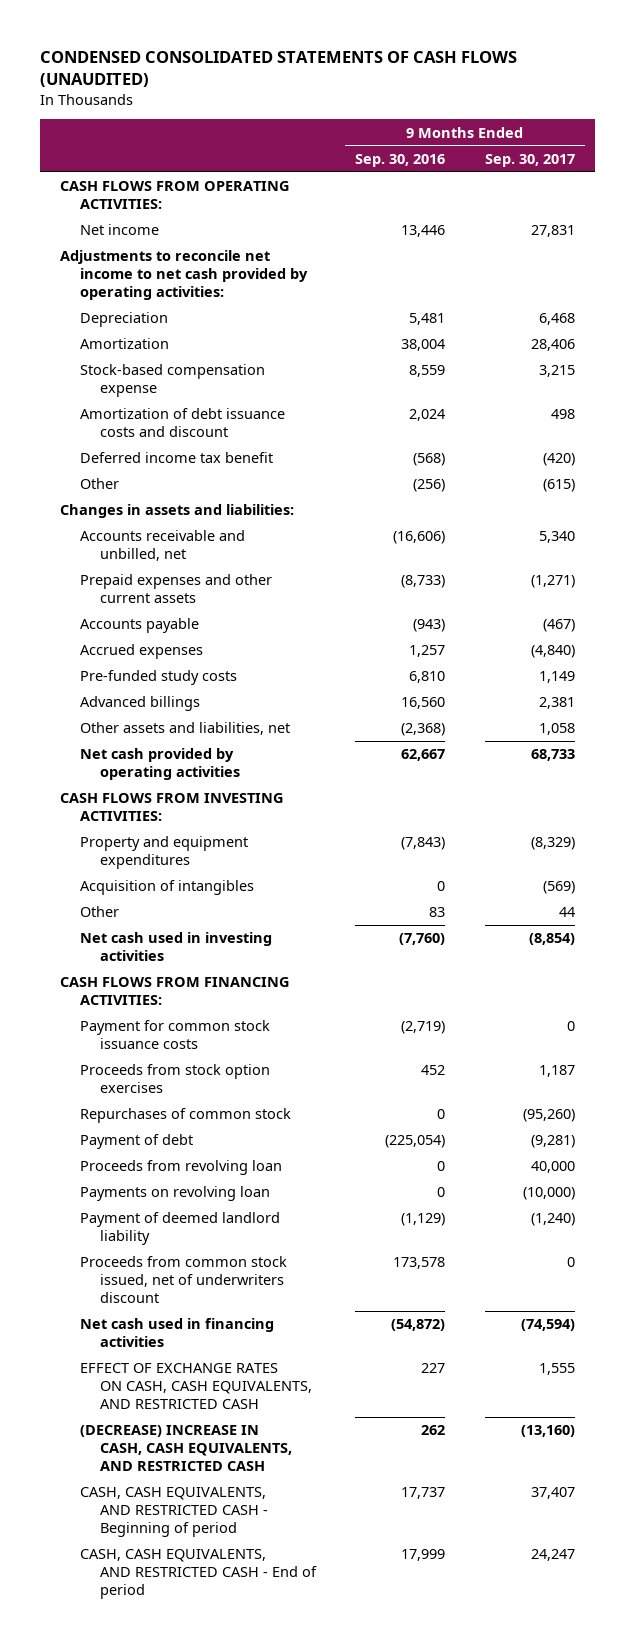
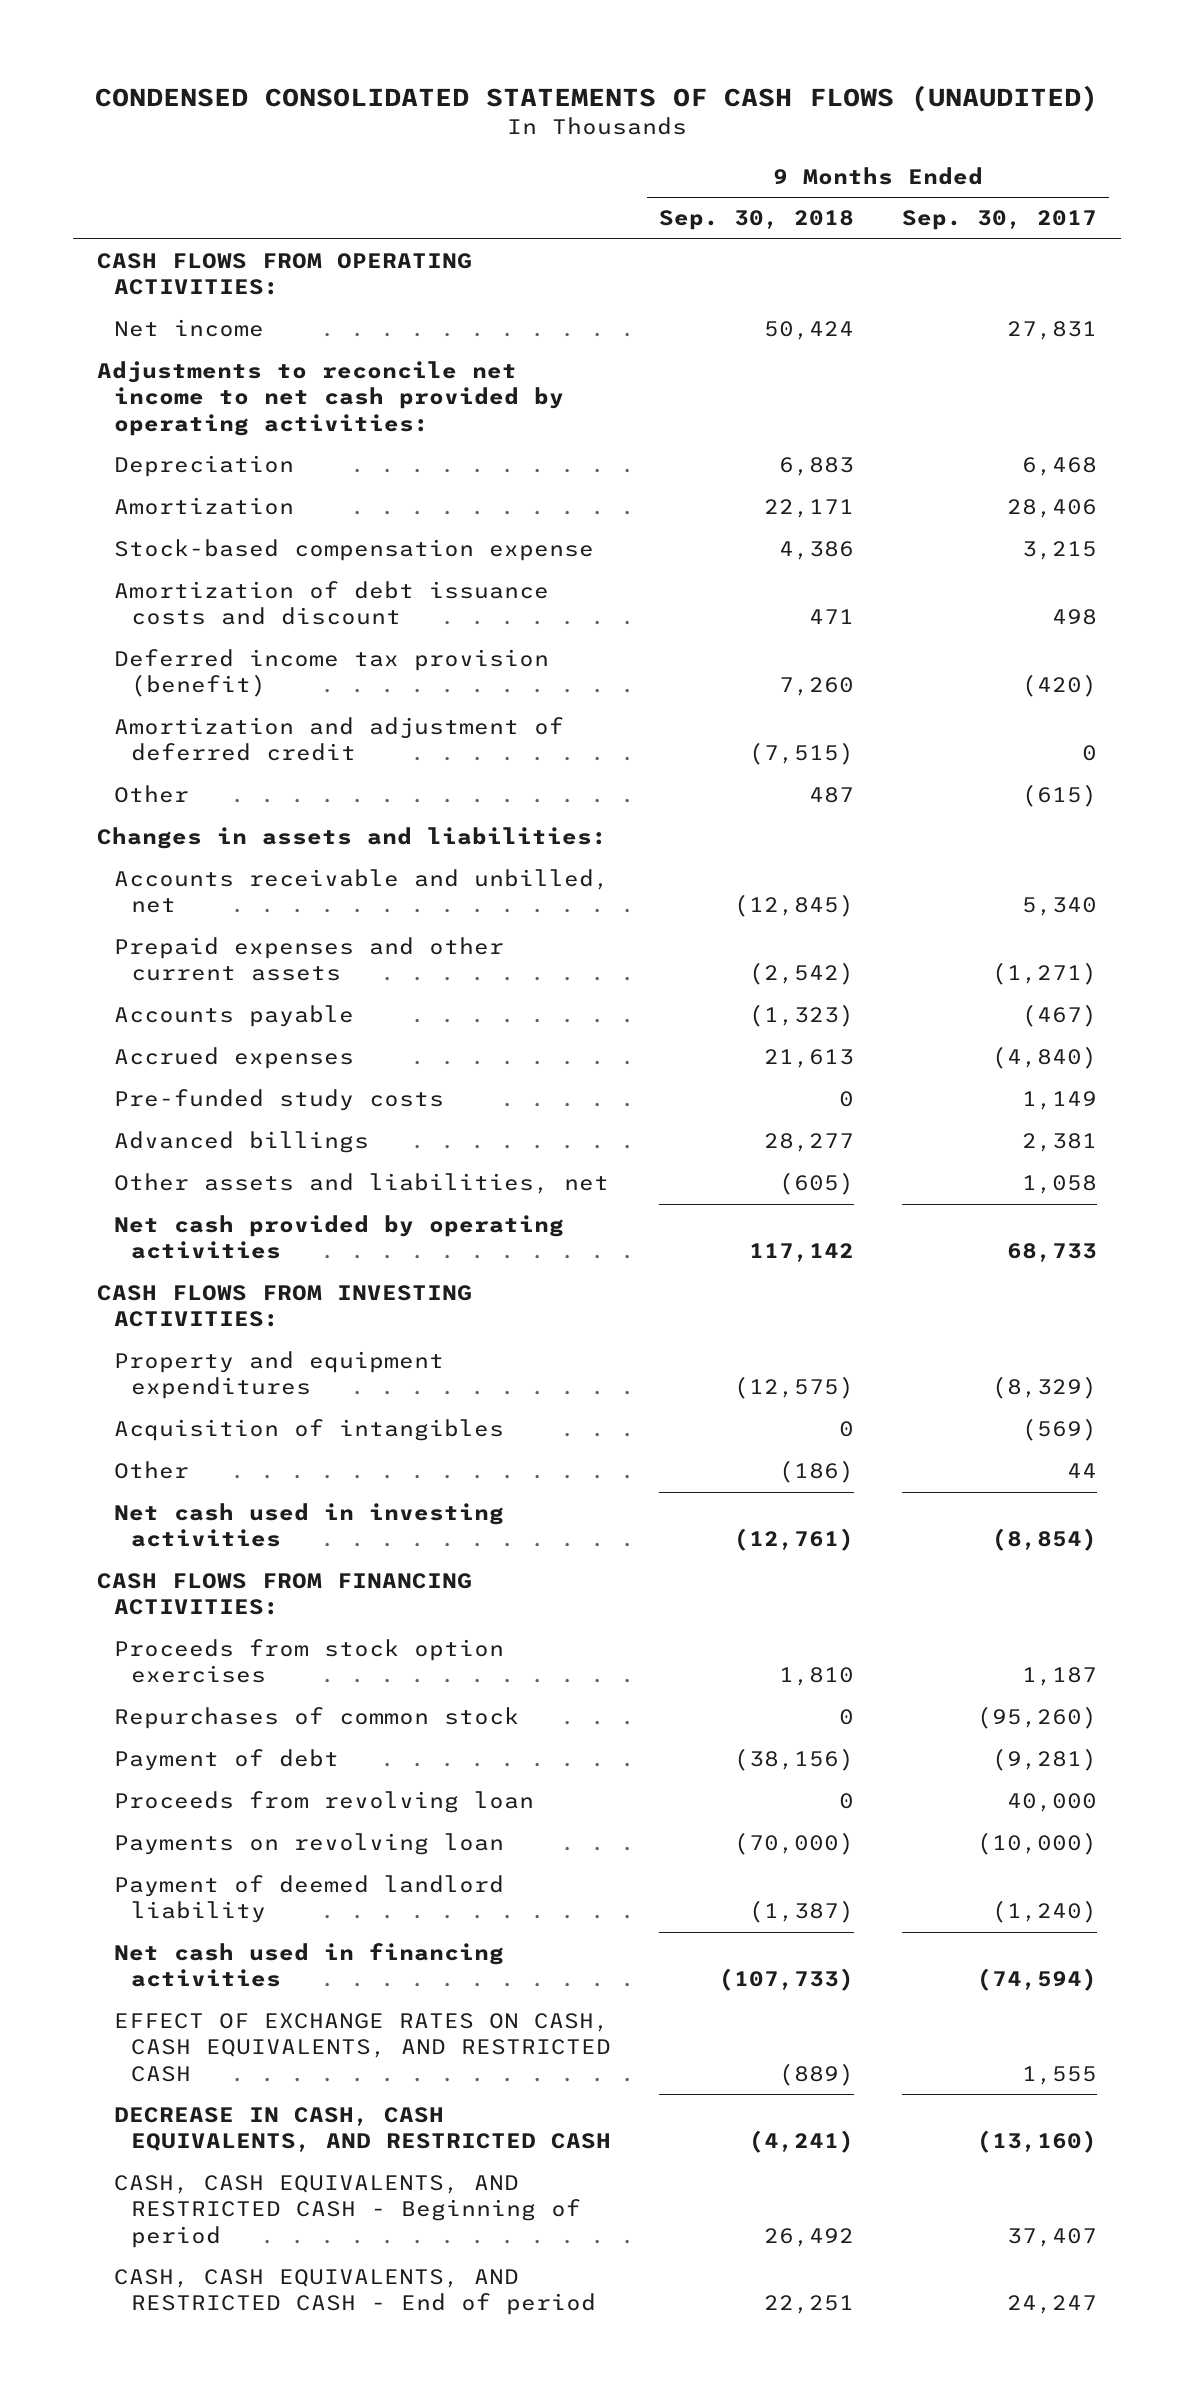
[355,153,446,167] Sep. 30, 2016 -> none
none -> [659,210,855,231] Sep. 30, 2018
[79,452,273,464] Deferred income tax benefit -> [114,649,550,698] Deferred income tax provision (benefit)
none -> [114,717,565,762] Amortization and adjustment of deferred credit
[79,1020,270,1050] Payment for common stock issuance costs -> none
[79,1256,287,1304] Proceeds from common stock issued, net of underwriters discount -> none
[79,1425,292,1472] (DECREASE) INCREASE IN CASH, CASH EQUIVALENTS, AND RESTRICTED CASH -> [114,2107,612,2153] DECREASE IN CASH, CASH EQUIVALENTS, AND RESTRICTED CASH

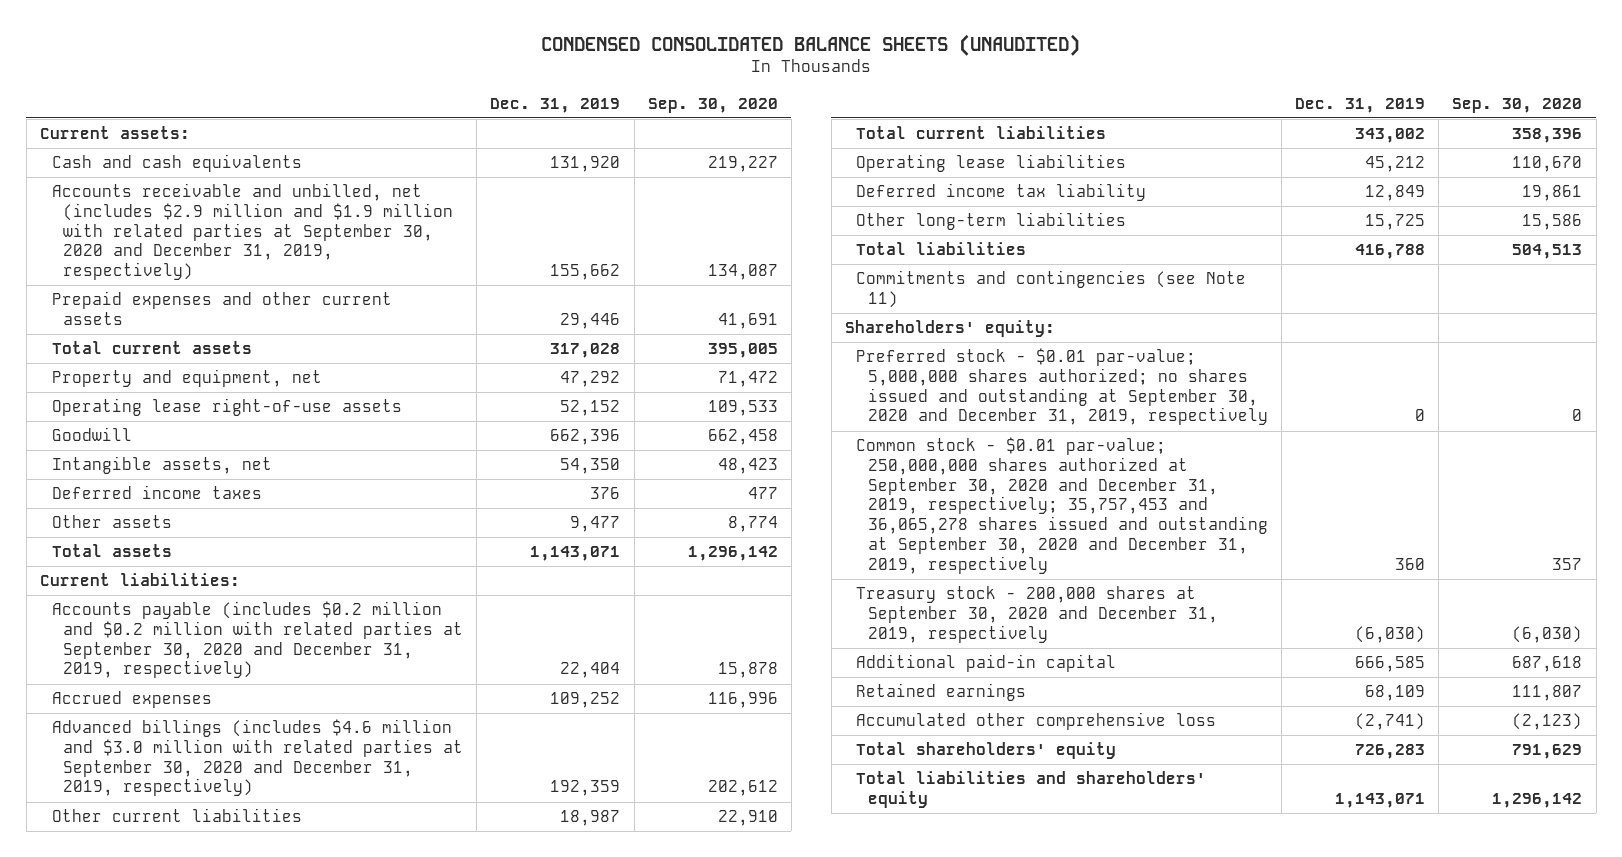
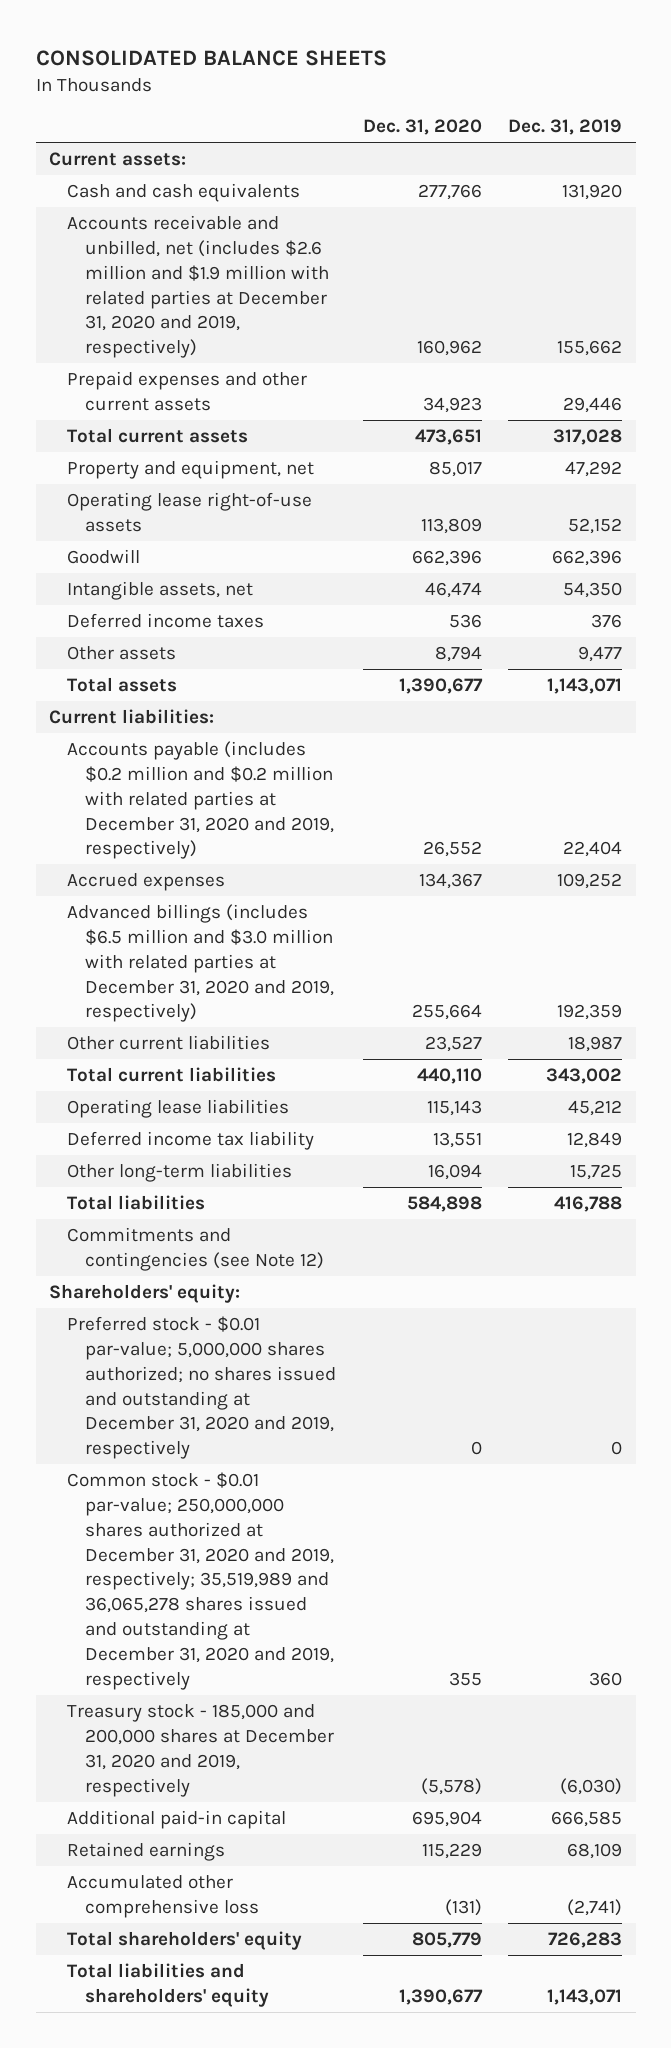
[541,33,1081,56] CONDENSED CONSOLIDATED BALANCE SHEETS (UNAUDITED) -> [35,50,387,67] CONSOLIDATED BALANCE SHEETS
[647,97,778,113] Sep. 30, 2020 -> none
none -> [362,119,482,136] Dec. 31, 2020
[51,183,454,281] Accounts receivable and unbilled, net (includes $2.9 million and $1.9 million with related parties at September 30, 2020 and December 31, 2019, respectively) -> [66,215,329,359] Accounts receivable and unbilled, net (includes $2.6 million and $1.9 million with related parties at December 31, 2020 and 2019, respectively)
[51,601,464,679] Accounts payable (includes $0.2 million and $0.2 million with related parties at September 30, 2020 and December 31, 2019, respectively) -> [66,741,334,860] Accounts payable (includes $0.2 million and $0.2 million with related parties at December 31, 2020 and 2019, respectively)
[51,719,464,797] Advanced billings (includes $4.6 million and $3.0 million with related parties at September 30, 2020 and December 31, 2019, respectively) -> [66,904,334,1023] Advanced billings (includes $6.5 million and $3.0 million with related parties at December 31, 2020 and 2019, respectively)
[856,270,1247,309] Commitments and contingencies (see Note 11) -> [66,1227,324,1271] Commitments and contingencies (see Note 12)
[856,348,1269,426] Preferred stock - $0.01 par-value; 5,000,000 shares authorized; no shares issued and outstanding at September 30, 2020 and December 31, 2019, respectively -> [66,1316,336,1460] Preferred stock - $0.01 par-value; 5,000,000 shares authorized; no shares issued and outstanding at December 31, 2020 and 2019, respectively
[856,437,1269,574] Common stock - $0.01 par-value; 250,000,000 shares authorized at September 30, 2020 and December 31, 2019, respectively; 35,757,453 and 36,065,278 shares issued and outstanding at September 30, 2020 and December 31, 2019, respectively -> [66,1472,334,1690] Common stock - $0.01 par-value; 250,000,000 shares authorized at December 31, 2020 and 2019, respectively; 35,519,989 and 36,065,278 shares issued and outstanding at December 31, 2020 and 2019, respectively
[856,586,1219,643] Treasury stock - 200,000 shares at September 30, 2020 and December 31, 2019, respectively -> [66,1704,334,1797] Treasury stock - 185,000 and 200,000 shares at December 31, 2020 and 2019, respectively

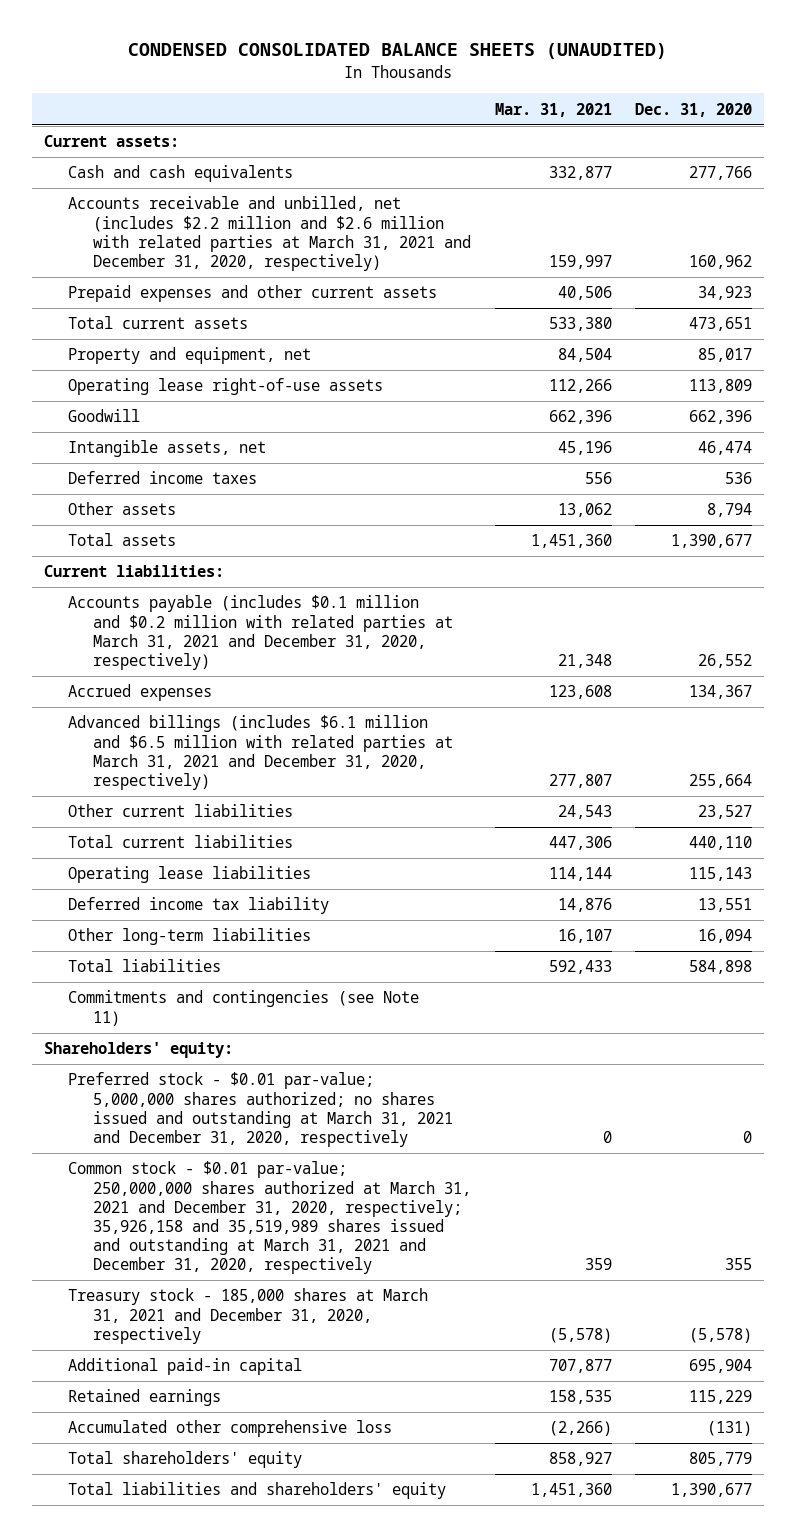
[35,50,387,67] CONSOLIDATED BALANCE SHEETS -> [128,43,668,60] CONDENSED CONSOLIDATED BALANCE SHEETS (UNAUDITED)
[508,119,623,136] Dec. 31, 2019 -> none
none -> [494,102,612,117] Mar. 31, 2021
[66,215,329,359] Accounts receivable and unbilled, net (includes $2.6 million and $1.9 million with related parties at December 31, 2020 and 2019, respectively) -> [68,196,471,272] Accounts receivable and unbilled, net (includes $2.2 million and $2.6 million with related parties at March 31, 2021 and December 31, 2020, respectively)
[66,741,334,860] Accounts payable (includes $0.2 million and $0.2 million with related parties at December 31, 2020 and 2019, respectively) -> [68,595,453,671] Accounts payable (includes $0.1 million and $0.2 million with related parties at March 31, 2021 and December 31, 2020, respectively)
[66,904,334,1023] Advanced billings (includes $6.5 million and $3.0 million with related parties at December 31, 2020 and 2019, respectively) -> [68,715,453,791] Advanced billings (includes $6.1 million and $6.5 million with related parties at March 31, 2021 and December 31, 2020, respectively)
[66,1227,324,1271] Commitments and contingencies (see Note 12) -> [68,990,420,1026] Commitments and contingencies (see Note 11)
[66,1316,336,1460] Preferred stock - $0.01 par-value; 5,000,000 shares authorized; no shares issued and outstanding at December 31, 2020 and 2019, respectively -> [68,1072,453,1148] Preferred stock - $0.01 par-value; 5,000,000 shares authorized; no shares issued and outstanding at March 31, 2021 and December 31, 2020, respectively
[66,1472,334,1690] Common stock - $0.01 par-value; 250,000,000 shares authorized at December 31, 2020 and 2019, respectively; 35,519,989 and 36,065,278 shares issued and outstanding at December 31, 2020 and 2019, respectively -> [68,1161,471,1275] Common stock - $0.01 par-value; 250,000,000 shares authorized at March 31, 2021 and December 31, 2020, respectively; 35,926,158 and 35,519,989 shares issued and outstanding at March 31, 2021 and December 31, 2020, respectively
[66,1704,334,1797] Treasury stock - 185,000 and 200,000 shares at December 31, 2020 and 2019, respectively -> [68,1288,429,1344] Treasury stock - 185,000 shares at March 31, 2021 and December 31, 2020, respectively

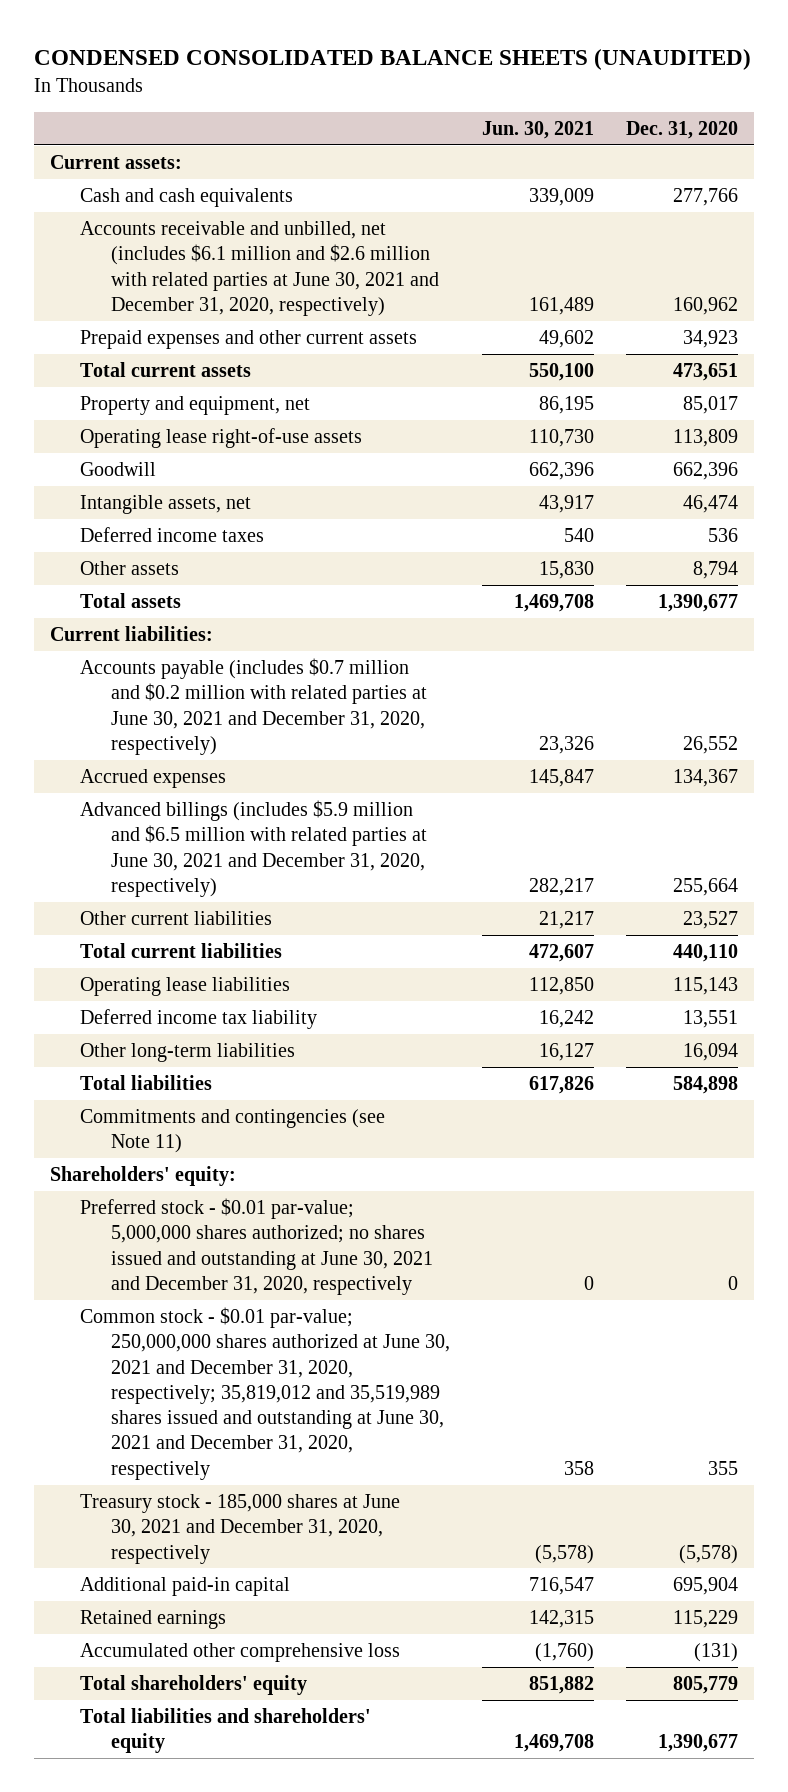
[494,102,612,117] Mar. 31, 2021 -> none
none -> [481,120,594,139] Jun. 30, 2021
[68,196,471,272] Accounts receivable and unbilled, net (includes $2.2 million and $2.6 million with related parties at March 31, 2021 and December 31, 2020, respectively) -> [80,220,439,316] Accounts receivable and unbilled, net (includes $6.1 million and $2.6 million with related parties at June 30, 2021 and December 31, 2020, respectively)
[68,595,453,671] Accounts payable (includes $0.1 million and $0.2 million with related parties at March 31, 2021 and December 31, 2020, respectively) -> [80,657,427,755] Accounts payable (includes $0.7 million and $0.2 million with related parties at June 30, 2021 and December 31, 2020, respectively)
[68,715,453,791] Advanced billings (includes $6.1 million and $6.5 million with related parties at March 31, 2021 and December 31, 2020, respectively) -> [80,799,427,897] Advanced billings (includes $5.9 million and $6.5 million with related parties at June 30, 2021 and December 31, 2020, respectively)
[68,1072,453,1148] Preferred stock - $0.01 par-value; 5,000,000 shares authorized; no shares issued and outstanding at March 31, 2021 and December 31, 2020, respectively -> [80,1197,433,1295] Preferred stock - $0.01 par-value; 5,000,000 shares authorized; no shares issued and outstanding at June 30, 2021 and December 31, 2020, respectively
[68,1161,471,1275] Common stock - $0.01 par-value; 250,000,000 shares authorized at March 31, 2021 and December 31, 2020, respectively; 35,926,158 and 35,519,989 shares issued and outstanding at March 31, 2021 and December 31, 2020, respectively -> [80,1306,450,1480] Common stock - $0.01 par-value; 250,000,000 shares authorized at June 30, 2021 and December 31, 2020, respectively; 35,819,012 and 35,519,989 shares issued and outstanding at June 30, 2021 and December 31, 2020, respectively
[68,1288,429,1344] Treasury stock - 185,000 shares at March 31, 2021 and December 31, 2020, respectively -> [80,1493,401,1564] Treasury stock - 185,000 shares at June 30, 2021 and December 31, 2020, respectively

